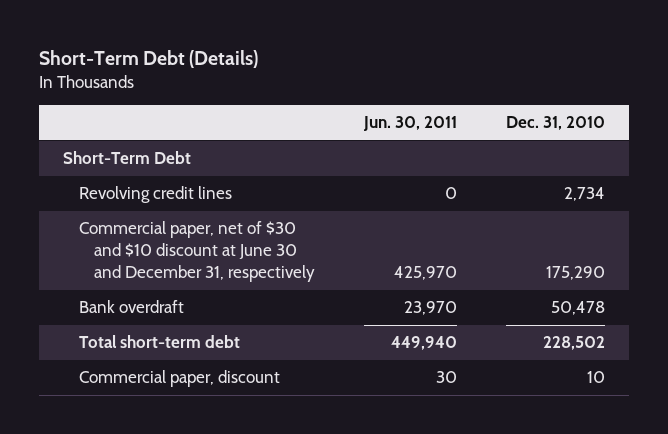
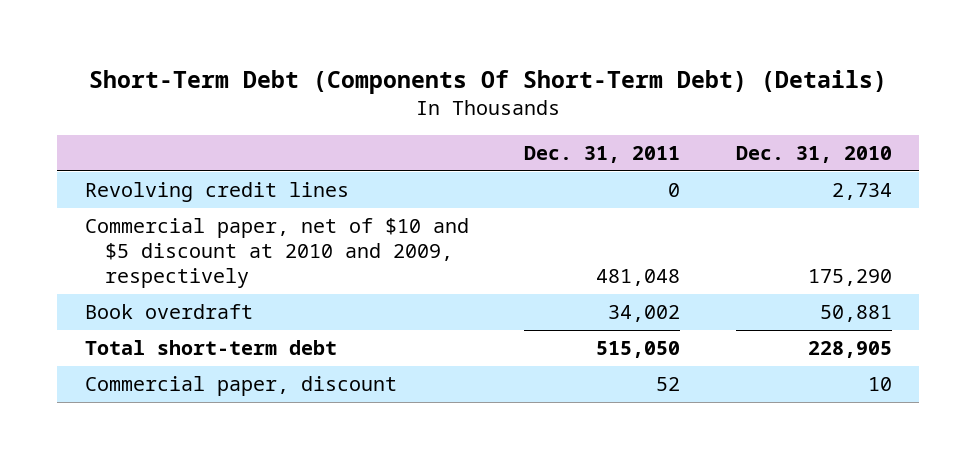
[38,50,258,69] Short-Term Debt (Details) -> [89,70,888,95] Short-Term Debt (Components Of Short-Term Debt) (Details)
[363,116,458,132] Jun. 30, 2011 -> none
none -> [524,145,681,163] Dec. 31, 2011
[63,151,192,165] Short-Term Debt -> none
[78,221,316,283] Commercial paper, net of $30 and $10 discount at June 30 and December 31, respectively -> [85,218,470,289] Commercial paper, net of $10 and $5 discount at 2010 and 2009, respectively
[78,300,184,314] Bank overdraft -> [85,304,254,320] Book overdraft
[550,301,605,316] 50,478 -> [819,305,892,323] 50,881
[542,336,605,351] 228,502 -> [807,341,892,359] 228,905

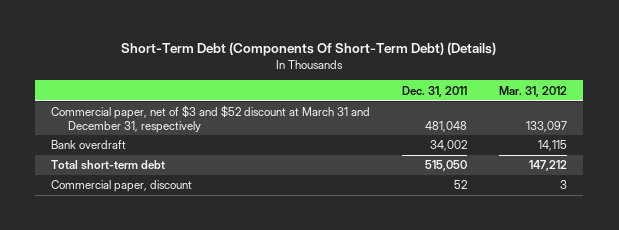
[735,145,892,163] Dec. 31, 2010 -> none
none -> [499,85,568,97] Mar. 31, 2012
[85,182,350,203] Revolving credit lines -> none
[85,218,470,289] Commercial paper, net of $10 and $5 discount at 2010 and 2009, respectively -> [51,105,371,133] Commercial paper, net of $3 and $52 discount at March 31 and December 31, respectively
[85,304,254,320] Book overdraft -> [51,140,127,150] Bank overdraft

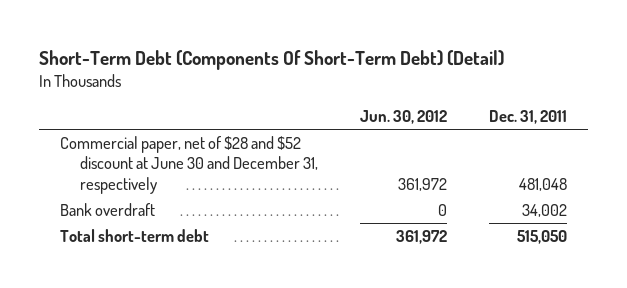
[121,42,497,57] Short-Term Debt (Components Of Short-Term Debt) (Details) -> [39,49,505,70] Short-Term Debt (Components Of Short-Term Debt) (Detail)
[499,85,568,97] Mar. 31, 2012 -> none
none -> [360,110,448,125] Jun. 30, 2012
[51,105,371,133] Commercial paper, net of $3 and $52 discount at March 31 and December 31, respectively -> [60,135,319,194] Commercial paper, net of $28 and $52 discount at June 30 and December 31, respectively
[51,180,193,193] Commercial paper, discount -> none

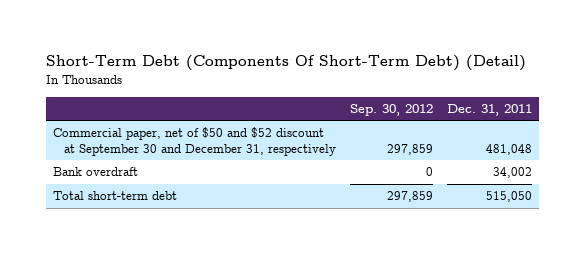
[360,110,448,125] Jun. 30, 2012 -> none
none -> [350,104,434,117] Sep. 30, 2012
[60,135,319,194] Commercial paper, net of $28 and $52 discount at June 30 and December 31, respectively -> [52,127,337,156] Commercial paper, net of $50 and $52 discount at September 30 and December 31, respectively

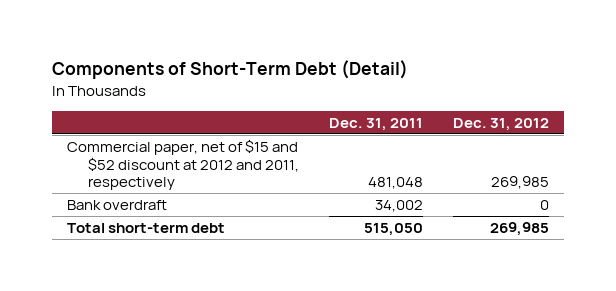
[45,54,526,71] Short-Term Debt (Components Of Short-Term Debt) (Detail) -> [52,60,409,80] Components of Short-Term Debt (Detail)
[350,104,434,117] Sep. 30, 2012 -> none
none -> [453,117,550,131] Dec. 31, 2012
[52,127,337,156] Commercial paper, net of $50 and $52 discount at September 30 and December 31, respectively -> [66,138,300,191] Commercial paper, net of $15 and $52 discount at 2012 and 2011, respectively

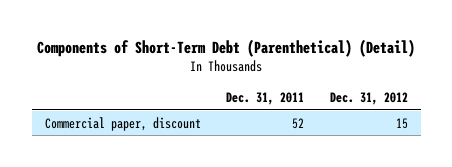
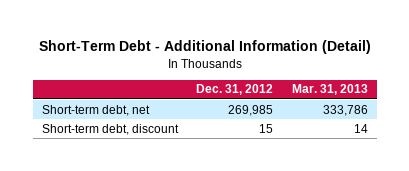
[37,38,416,57] Components of Short-Term Debt (Parenthetical) (Detail) -> [38,40,371,55] Short-Term Debt - Additional Information (Detail)
[226,92,305,106] Dec. 31, 2011 -> none
none -> [291,84,368,96] Mar. 31, 2013
none -> [41,104,150,116] Short-term debt, net
[44,117,201,132] Commercial paper, discount -> [41,123,179,135] Short-term debt, discount

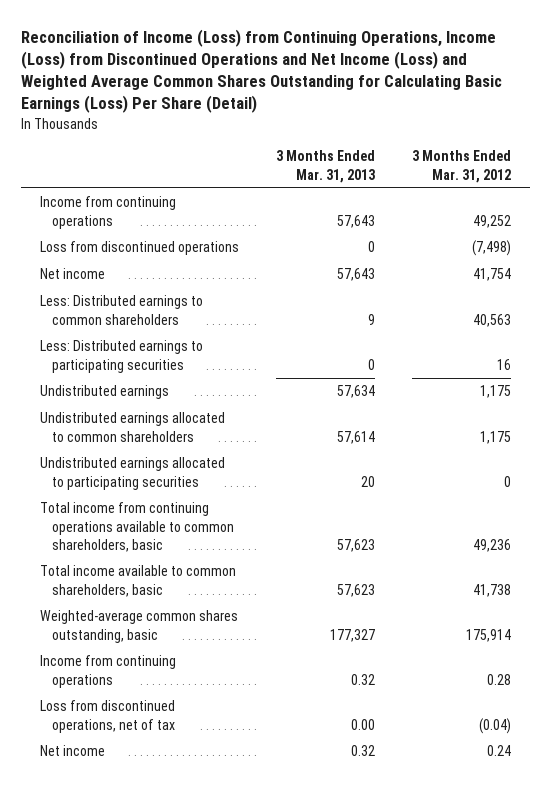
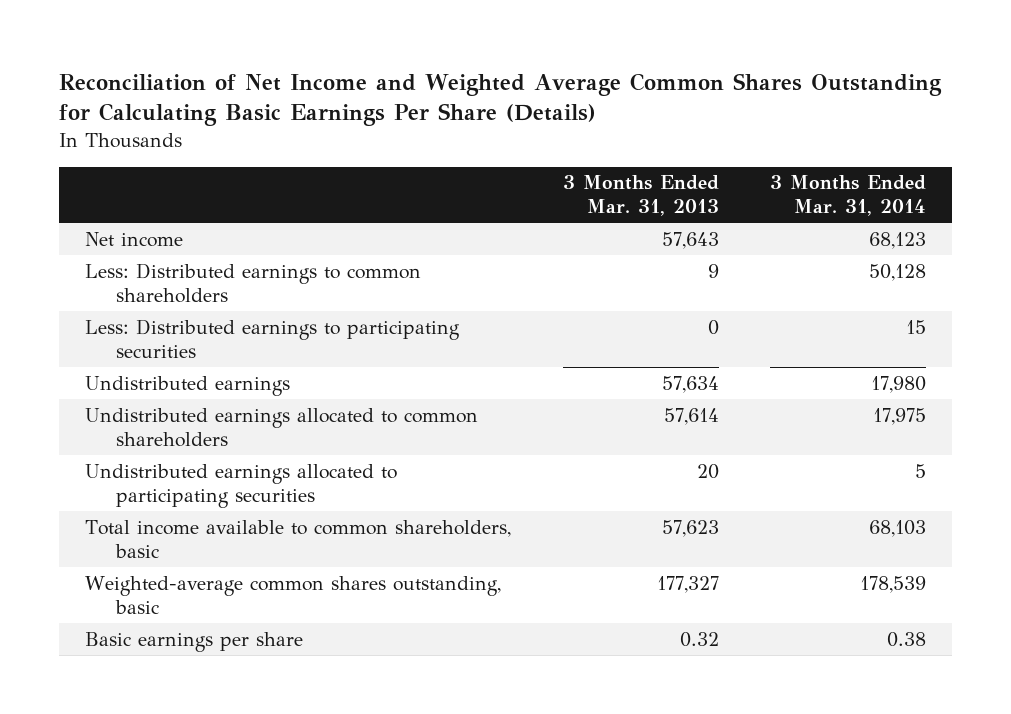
[20,29,502,114] Reconciliation of Income (Loss) from Continuing Operations, Income (Loss) from Discontinued Operations and Net Income (Loss) and Weighted Average Common Shares Outstanding for Calculating Basic Earnings (Loss) Per Share (Detail) -> [59,72,943,127] Reconciliation of Net Income and Weighted Average Common Shares Outstanding for Calculating Basic Earnings Per Share (Details)
[411,150,511,183] 3 Months Ended Mar. 31, 2012 -> none
none -> [770,175,927,217] 3 Months Ended Mar. 31, 2014
[39,196,176,229] Income from continuing operations -> none
[39,241,239,256] Loss from discontinued operations -> none
[39,502,235,552] Total income from continuing operations available to common shareholders, basic -> none
[39,655,176,688] Income from continuing operations -> none
[39,700,176,733] Loss from discontinued operations, net of tax -> none
[39,745,105,757] Net income -> [85,631,304,652] Basic earnings per share

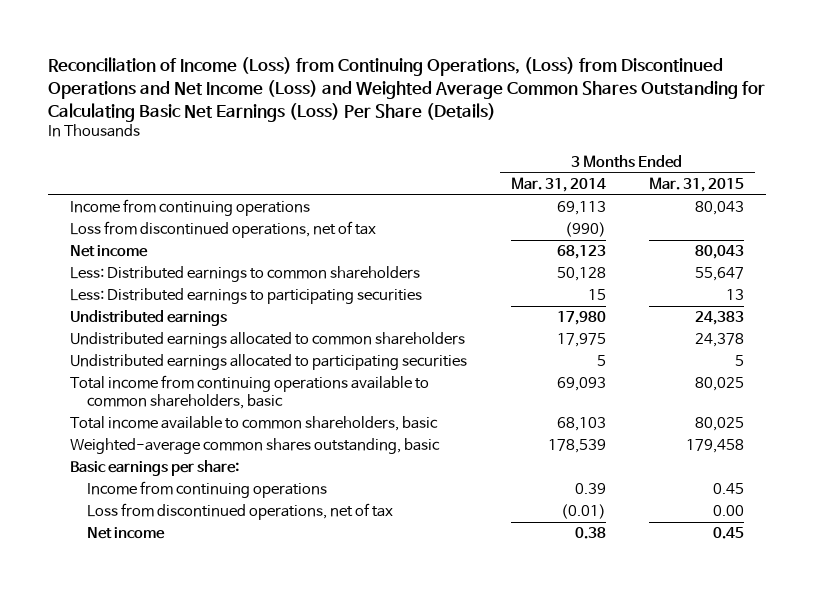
[59,72,943,127] Reconciliation of Net Income and Weighted Average Common Shares Outstanding for Calculating Basic Earnings Per Share (Details) -> [48,57,766,122] Reconciliation of Income (Loss) from Continuing Operations, (Loss) from Discontinued Operations and Net Income (Loss) and Weighted Average Common Shares Outstanding for Calculating Basic Net Earnings (Loss) Per Share (Details)
[562,175,719,217] 3 Months Ended Mar. 31, 2013 -> none
none -> [649,177,745,193] Mar. 31, 2015
none -> [70,199,311,217] Income from continuing operations
none -> [70,221,377,239] Loss from discontinued operations, net of tax
none -> [70,375,430,410] Total income from continuing operations available to common shareholders, basic
none -> [70,460,240,477] Basic earnings per share:
none -> [87,481,328,499] Income from continuing operations
none -> [87,503,394,521] Loss from discontinued operations, net of tax
[85,631,304,652] Basic earnings per share -> [87,527,166,540] Net income

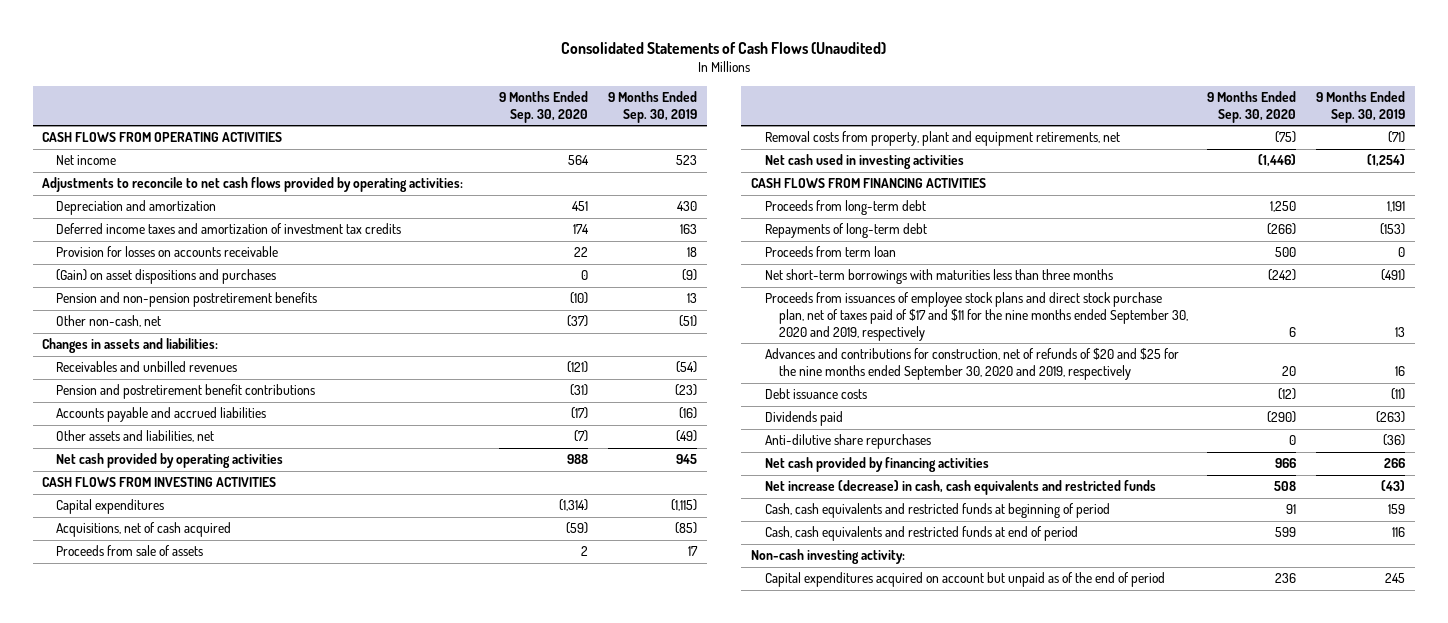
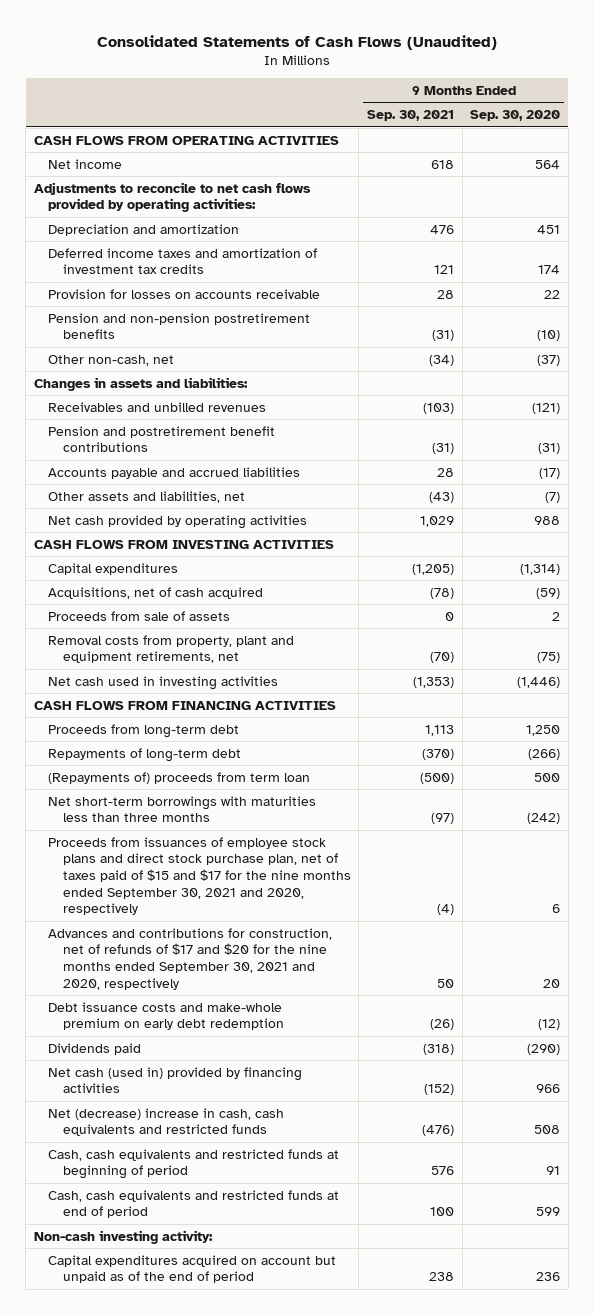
[607,91,697,123] 9 Months Ended Sep. 30, 2019 -> none
none -> [366,110,454,122] Sep. 30, 2021
[56,269,277,285] (Gain) on asset dispositions and purchases -> none
[764,246,896,258] Proceeds from term loan -> [48,771,311,784] (Repayments of) proceeds from term loan
[764,388,867,400] Debt issuance costs -> none
[764,292,1188,341] Proceeds from issuances of employee stock plans and direct stock purchase plan, net of taxes paid of $17 and $11 for the nine months ended September 30, 2020 and 2019, respectively -> [48,836,351,916] Proceeds from issuances of employee stock plans and direct stock purchase plan, net of taxes paid of $15 and $17 for the nine months ended September 30, 2021 and 2020, respectively
[764,348,1179,381] Advances and contributions for construction, net of refunds of $20 and $25 for the nine months ended September 30, 2020 and 2019, respectively -> [48,927,333,990] Advances and contributions for construction, net of refunds of $17 and $20 for the nine months ended September 30, 2021 and 2020, respectively
none -> [48,1001,284,1031] Debt issuance costs and make-whole premium on early debt redemption
[764,434,931,450] Anti-dilutive share repurchases -> none
[764,457,989,473] Net cash provided by financing activities -> [48,1066,303,1094] Net cash (used in) provided by financing activities
[764,480,1156,496] Net increase (decrease) in cash, cash equivalents and restricted funds -> [48,1107,285,1137] Net (decrease) increase in cash, cash equivalents and restricted funds

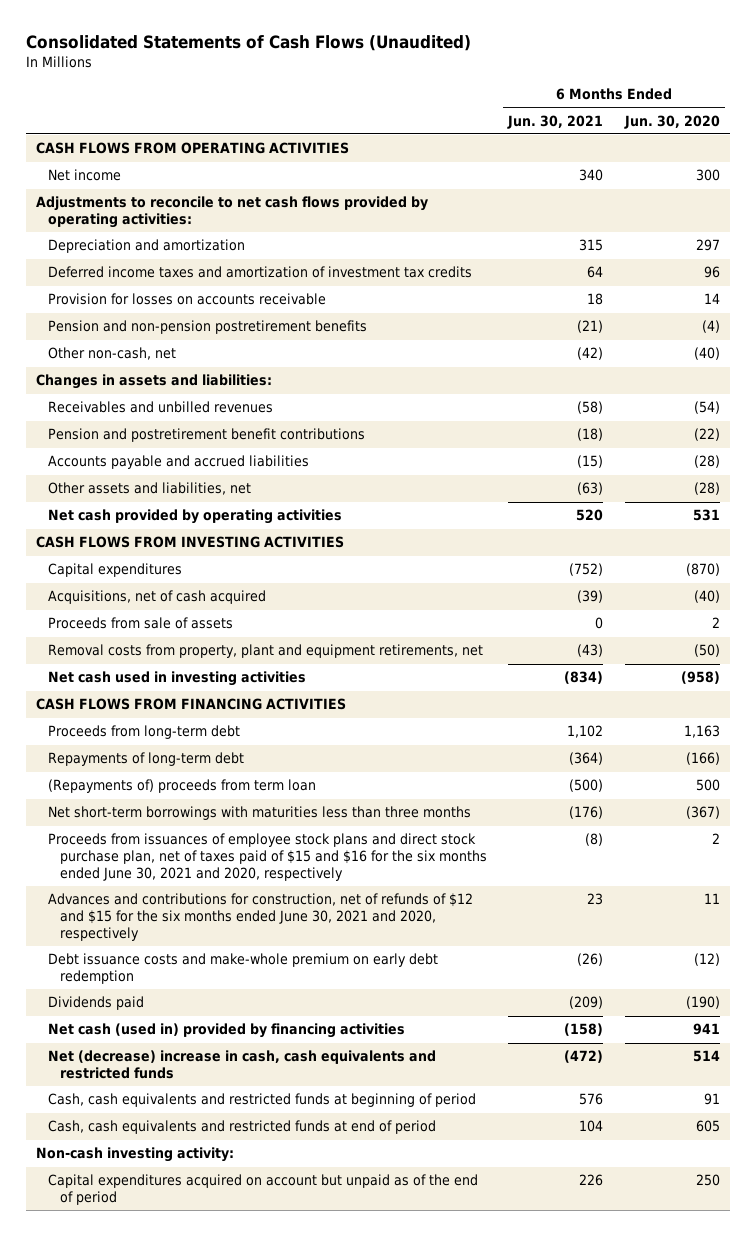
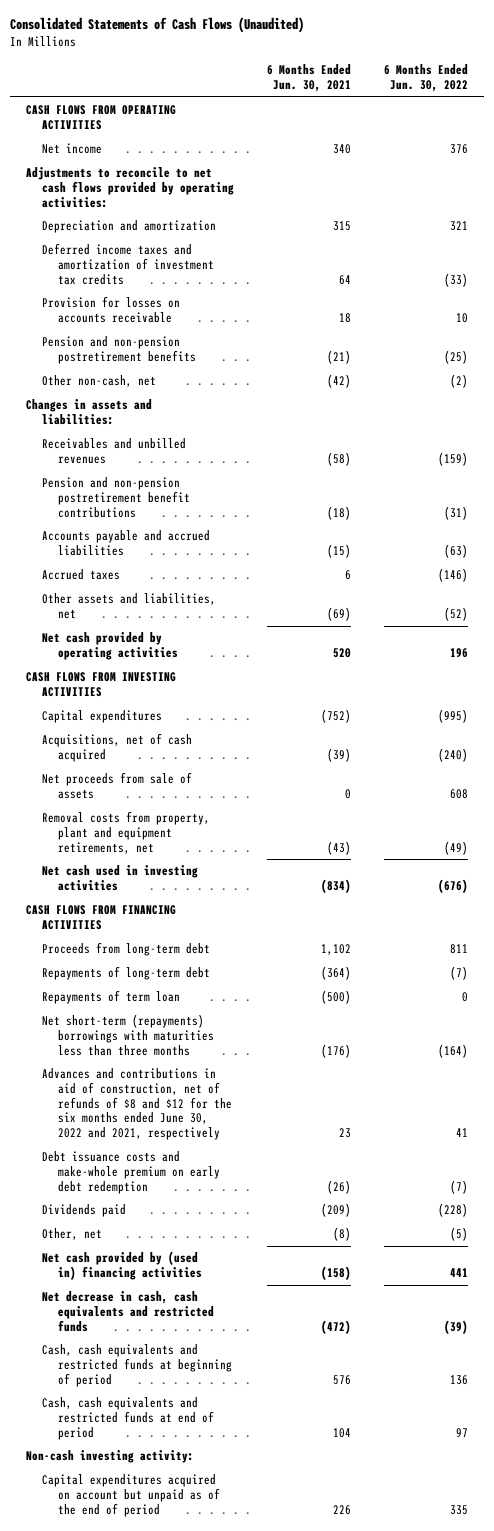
[623,114,720,129] Jun. 30, 2020 -> none
none -> [383,64,468,92] 6 Months Ended Jun. 30, 2022
[48,428,366,443] Pension and postretirement benefit contributions -> [42,477,191,518] Pension and non-pension postretirement benefit contributions
none -> [42,569,121,581] Accrued taxes
[577,482,604,496] (63) -> [327,606,352,621] (69)
[48,617,234,630] Proceeds from sale of assets -> [42,772,193,799] Net proceeds from sale of assets
[48,833,487,881] Proceeds from issuances of employee stock plans and direct stock purchase plan, net of taxes paid of $15 and $16 for the six months ended June 30, 2021 and 2020, respectively -> none
[48,779,317,794] (Repayments of) proceeds from term loan -> [42,990,181,1005] Repayments of term loan
[48,806,472,821] Net short-term borrowings with maturities less than three months -> [42,1014,215,1056] Net short-term (repayments) borrowings with maturities less than three months
[48,893,474,941] Advances and contributions for construction, net of refunds of $12 and $15 for the six months ended June 30, 2021 and 2020, respectively -> [42,1068,233,1140] Advances and contributions in aid of construction, net of refunds of $8 and $12 for the six months ended June 30, 2022 and 2021, respectively
none -> [42,1228,103,1241] Other, net
[48,1023,406,1039] Net cash (used in) provided by financing activities -> [42,1251,203,1280] Net cash provided by (used in) financing activities
[48,1050,437,1080] Net (decrease) increase in cash, cash equivalents and restricted funds -> [42,1291,215,1332] Net decrease in cash, cash equivalents and restricted funds

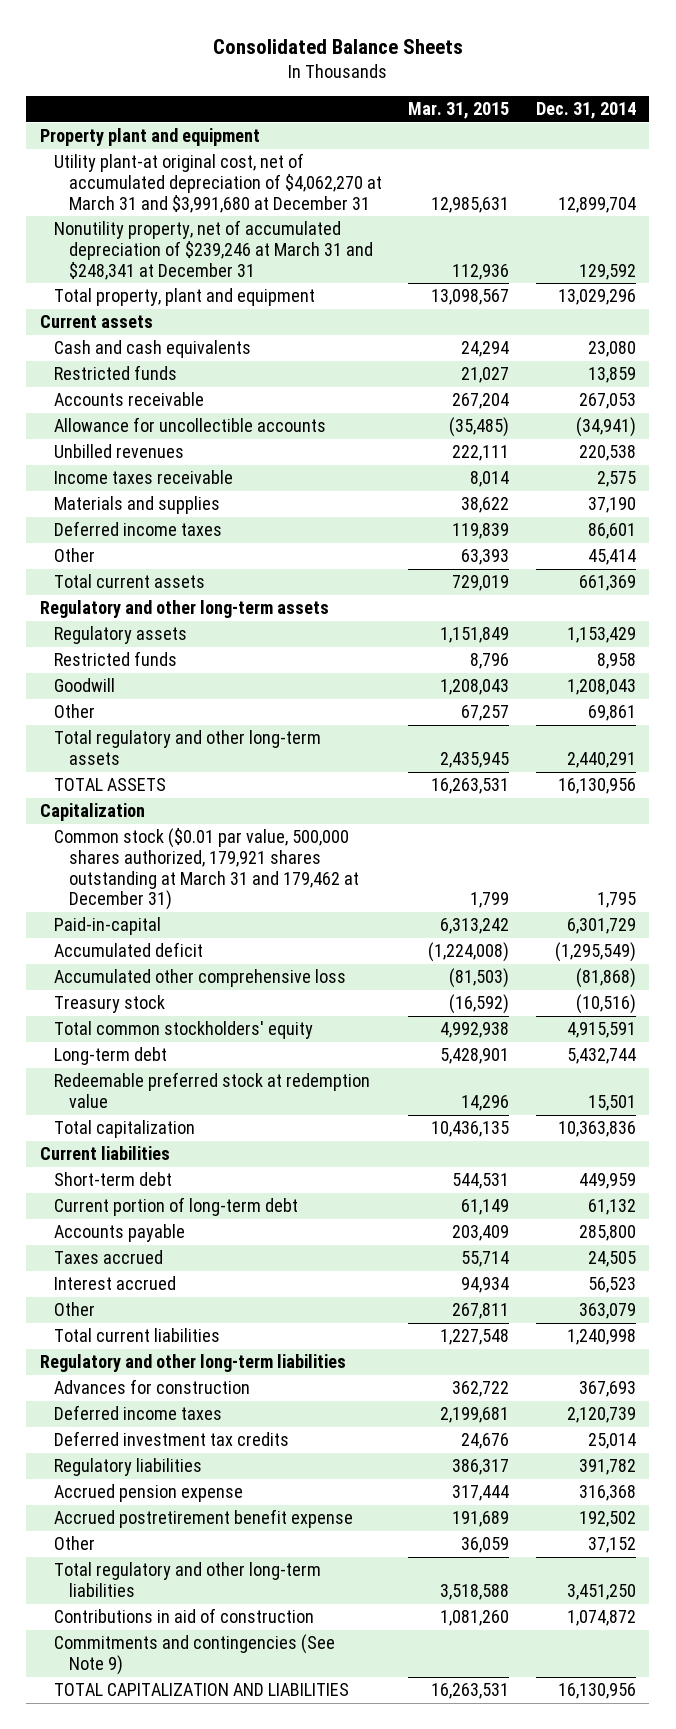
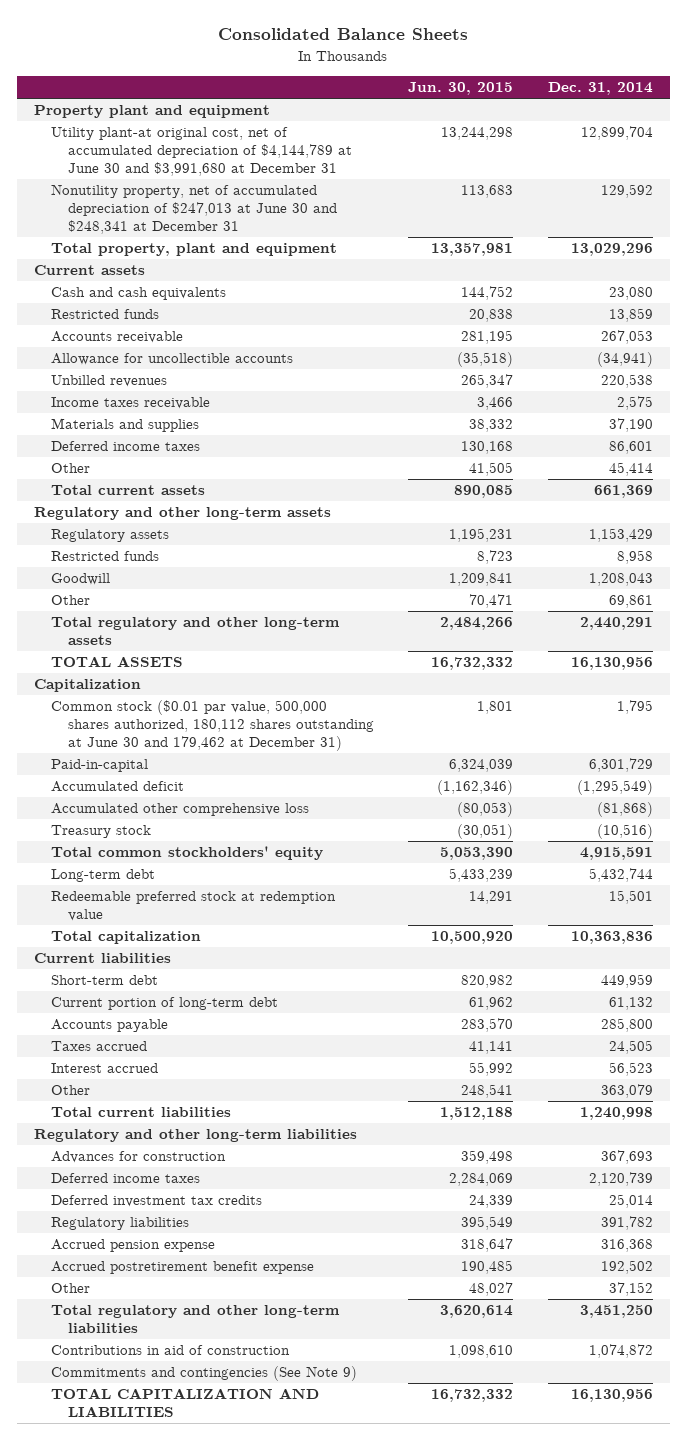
[408,102,510,120] Mar. 31, 2015 -> none
none -> [408,82,514,96] Jun. 30, 2015
[54,153,382,213] Utility plant-at original cost, net of accumulated depreciation of $4,062,270 at March 31 and $3,991,680 at December 31 -> [51,127,353,176] Utility plant-at original cost, net of accumulated depreciation of $4,144,789 at June 30 and $3,991,680 at December 31
[54,220,373,280] Nonutility property, net of accumulated depreciation of $239,246 at March 31 and $248,341 at December 31 -> [51,184,338,234] Nonutility property, net of accumulated depreciation of $247,013 at June 30 and $248,341 at December 31
[54,828,359,911] Common stock ($0.01 par value, 500,000 shares authorized, 179,921 shares outstanding at March 31 and 179,462 at December 31) -> [51,700,375,751] Common stock ($0.01 par value, 500,000 shares authorized, 180,112 shares outstanding at June 30 and 179,462 at December 31)

